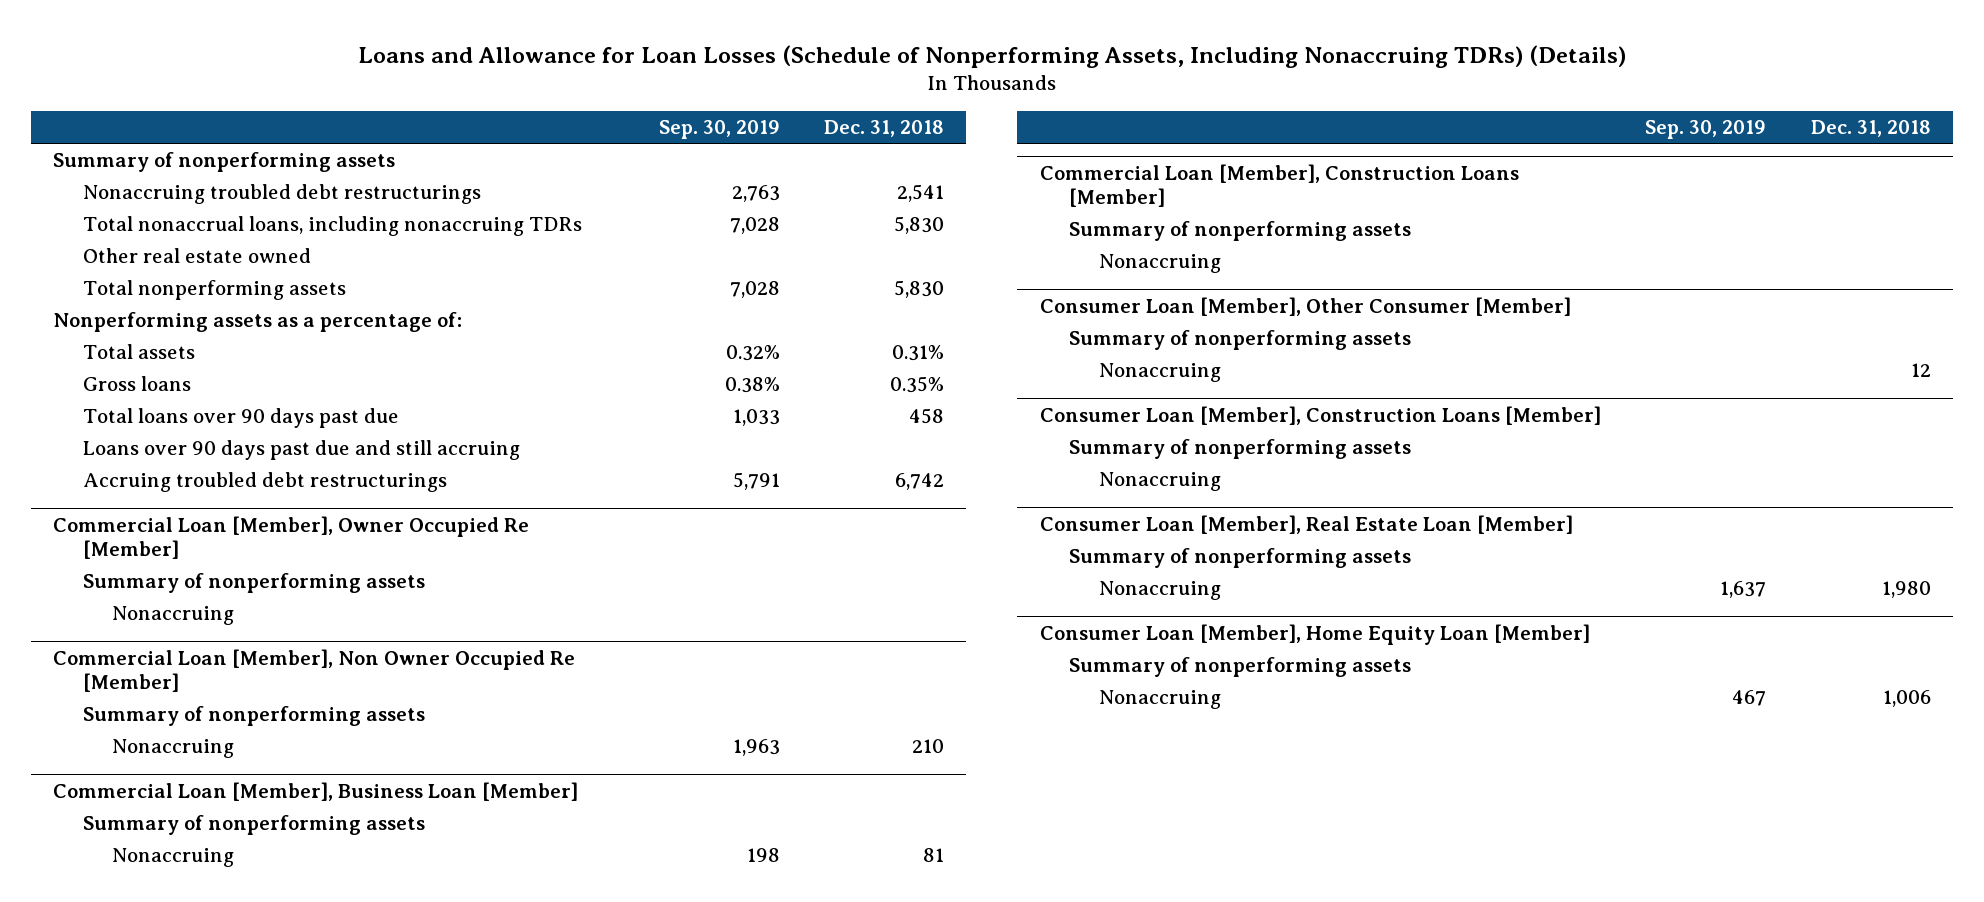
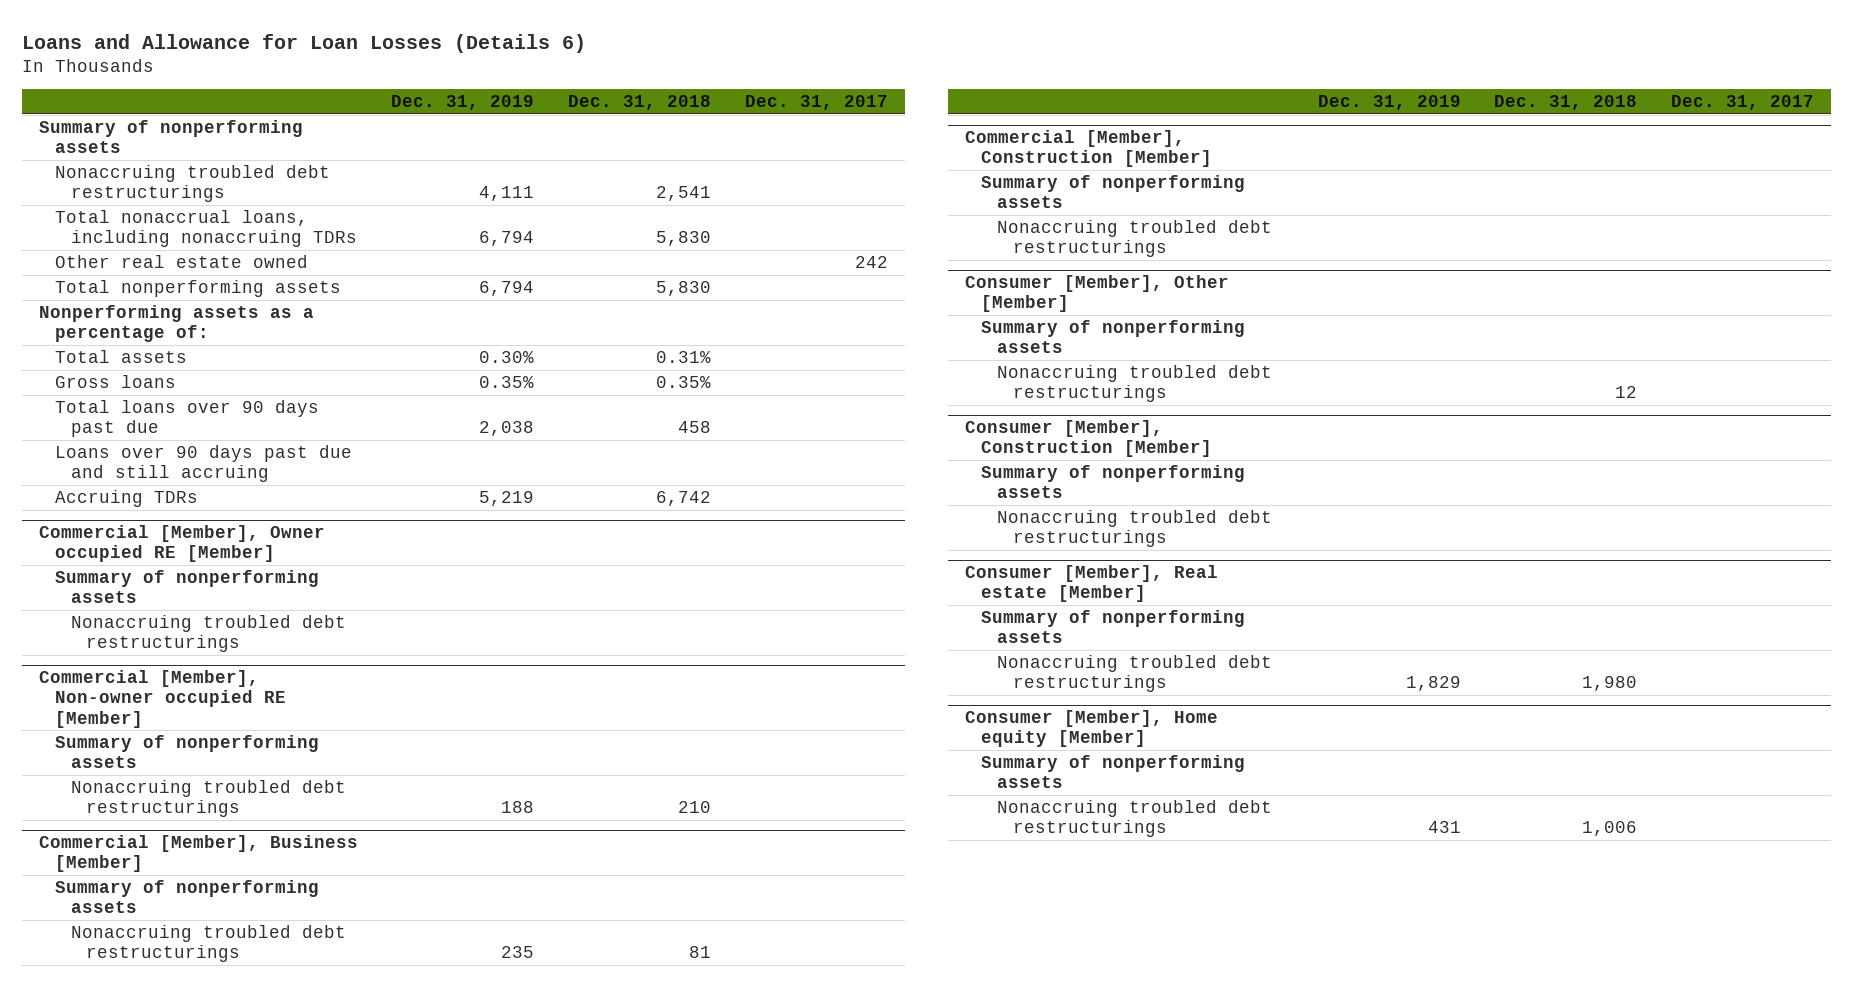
[357,44,1626,68] Loans and Allowance for Loan Losses (Schedule of Nonperforming Assets, Including Nonaccruing TDRs) (Details) -> [21,33,586,53] Loans and Allowance for Loan Losses (Details 6)
[658,119,780,139] Sep. 30, 2019 -> none
none -> [391,95,535,111] Dec. 31, 2019
none -> [744,95,888,111] Dec. 31, 2017
[82,472,447,493] Accruing troubled debt restructurings -> [54,490,198,508] Accruing TDRs
[53,515,530,560] Commercial Loan [Member], Owner Occupied Re [Member] -> [38,525,325,563] Commercial [Member], Owner occupied RE [Member]
[112,606,235,626] Nonaccruing -> none
none -> [70,615,346,653] Nonaccruing troubled debt restructurings
[53,648,576,693] Commercial Loan [Member], Non Owner Occupied Re [Member] -> [38,670,286,728] Commercial [Member], Non-owner occupied RE [Member]
[112,739,235,759] Nonaccruing -> none
none -> [70,780,346,818] Nonaccruing troubled debt restructurings
[53,781,579,801] Commercial Loan [Member], Business Loan [Member] -> [38,835,358,873] Commercial [Member], Business [Member]
[112,848,235,868] Nonaccruing -> none
none -> [70,925,346,963] Nonaccruing troubled debt restructurings
[1039,163,1519,208] Commercial Loan [Member], Construction Loans [Member] -> [964,130,1212,168] Commercial [Member], Construction [Member]
[1098,254,1221,274] Nonaccruing -> none
none -> [996,220,1272,258] Nonaccruing troubled debt restructurings
[1039,296,1571,316] Consumer Loan [Member], Other Consumer [Member] -> [964,275,1229,313] Consumer [Member], Other [Member]
[1098,363,1221,383] Nonaccruing -> none
none -> [996,365,1272,403] Nonaccruing troubled debt restructurings
[1039,405,1601,425] Consumer Loan [Member], Construction Loans [Member] -> [964,420,1212,458] Consumer [Member], Construction [Member]
[1098,472,1221,492] Nonaccruing -> none
none -> [996,510,1272,548] Nonaccruing troubled debt restructurings
[1039,514,1573,534] Consumer Loan [Member], Real Estate Loan [Member] -> [964,565,1218,603] Consumer [Member], Real estate [Member]
[1098,581,1221,601] Nonaccruing -> [996,655,1272,693] Nonaccruing troubled debt restructurings
[1039,623,1590,645] Consumer Loan [Member], Home Equity Loan [Member] -> [964,710,1218,748] Consumer [Member], Home equity [Member]
[1098,690,1221,710] Nonaccruing -> none
none -> [996,800,1272,838] Nonaccruing troubled debt restructurings

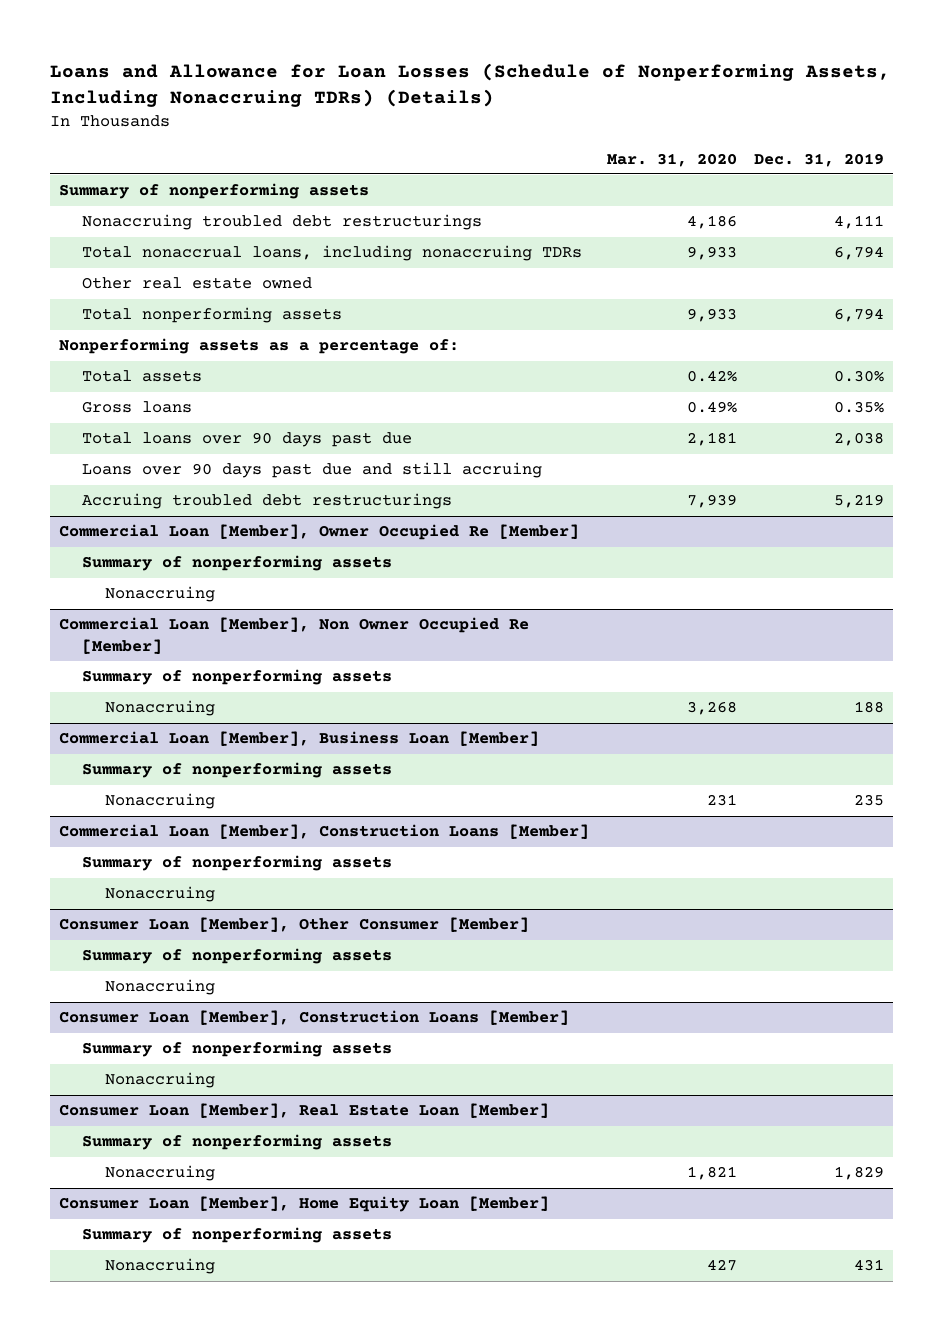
[21,33,586,53] Loans and Allowance for Loan Losses (Details 6) -> [50,62,891,108] Loans and Allowance for Loan Losses (Schedule of Nonperforming Assets, Including Nonaccruing TDRs) (Details)
[568,95,712,111] Dec. 31, 2018 -> none
[744,95,888,111] Dec. 31, 2017 -> none
none -> [606,152,737,167] Mar. 31, 2020
[54,490,198,508] Accruing TDRs -> [81,493,452,510] Accruing troubled debt restructurings
[38,525,325,563] Commercial [Member], Owner occupied RE [Member] -> [59,524,580,541] Commercial Loan [Member], Owner Occupied Re [Member]
[70,615,346,653] Nonaccruing troubled debt restructurings -> none
none -> [104,586,215,603] Nonaccruing
[38,670,286,728] Commercial [Member], Non-owner occupied RE [Member] -> [59,617,530,654] Commercial Loan [Member], Non Owner Occupied Re [Member]
[70,780,346,818] Nonaccruing troubled debt restructurings -> [104,700,215,717] Nonaccruing
[38,835,358,873] Commercial [Member], Business [Member] -> [59,731,540,747] Commercial Loan [Member], Business Loan [Member]
[70,925,346,963] Nonaccruing troubled debt restructurings -> [104,793,215,810] Nonaccruing
[964,130,1212,168] Commercial [Member], Construction [Member] -> [59,824,590,840] Commercial Loan [Member], Construction Loans [Member]
[996,220,1272,258] Nonaccruing troubled debt restructurings -> none
none -> [104,886,215,903] Nonaccruing
[964,275,1229,313] Consumer [Member], Other [Member] -> [59,917,530,933] Consumer Loan [Member], Other Consumer [Member]
[996,365,1272,403] Nonaccruing troubled debt restructurings -> none
none -> [104,979,215,996] Nonaccruing
[964,420,1212,458] Consumer [Member], Construction [Member] -> [59,1010,570,1026] Consumer Loan [Member], Construction Loans [Member]
[996,510,1272,548] Nonaccruing troubled debt restructurings -> none
none -> [104,1072,215,1089] Nonaccruing
[964,565,1218,603] Consumer [Member], Real estate [Member] -> [59,1103,550,1119] Consumer Loan [Member], Real Estate Loan [Member]
[996,655,1272,693] Nonaccruing troubled debt restructurings -> [104,1165,215,1182] Nonaccruing
[964,710,1218,748] Consumer [Member], Home equity [Member] -> [59,1196,550,1213] Consumer Loan [Member], Home Equity Loan [Member]
[996,800,1272,838] Nonaccruing troubled debt restructurings -> [104,1258,215,1275] Nonaccruing

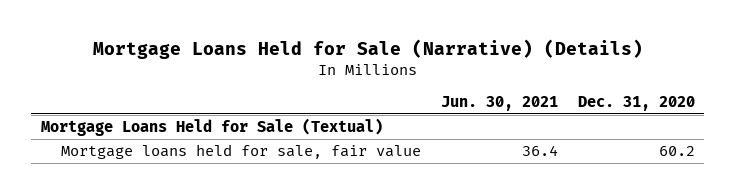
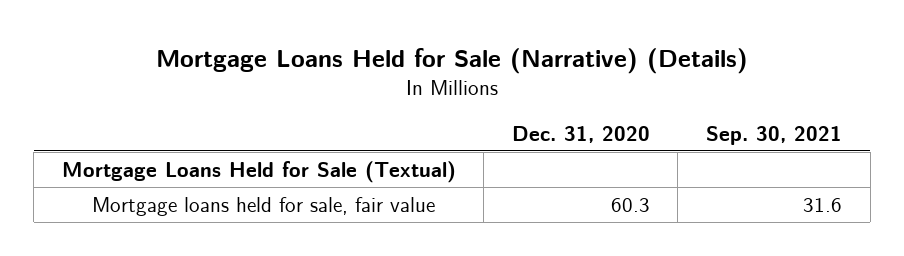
[440,96,558,112] Jun. 30, 2021 -> none
none -> [705,125,842,145] Sep. 30, 2021
[658,146,695,157] 60.2 -> [610,197,650,212] 60.3

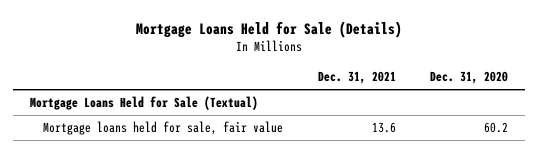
[155,47,748,74] Mortgage Loans Held for Sale (Narrative) (Details) -> [136,20,403,38] Mortgage Loans Held for Sale (Details)
[705,125,842,145] Sep. 30, 2021 -> none
none -> [317,71,396,85] Dec. 31, 2021
[610,197,650,212] 60.3 -> [484,121,509,133] 60.2

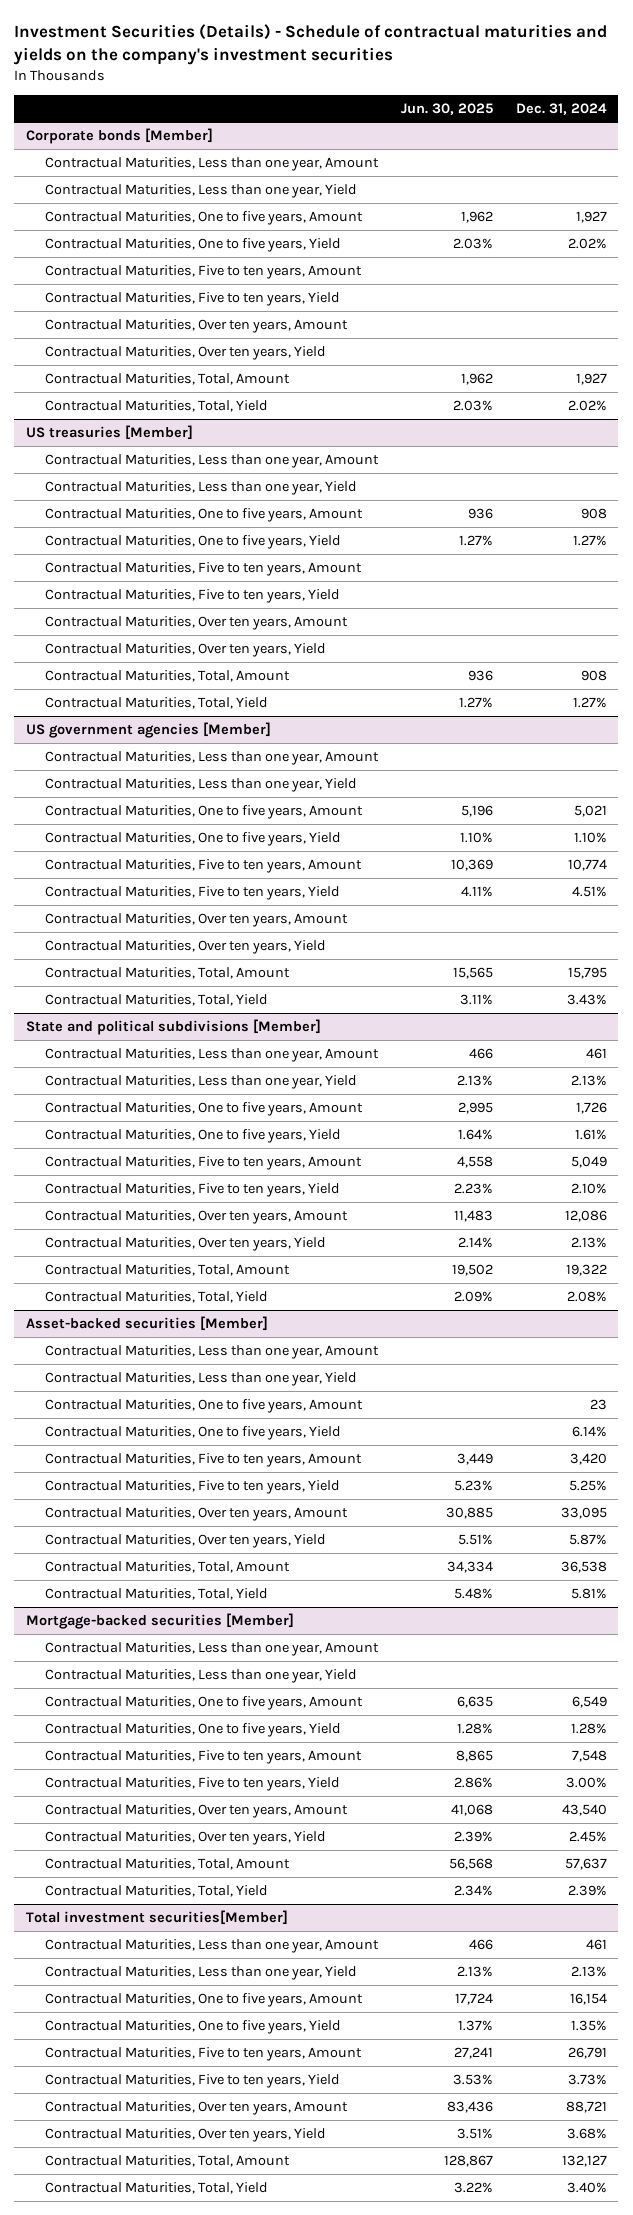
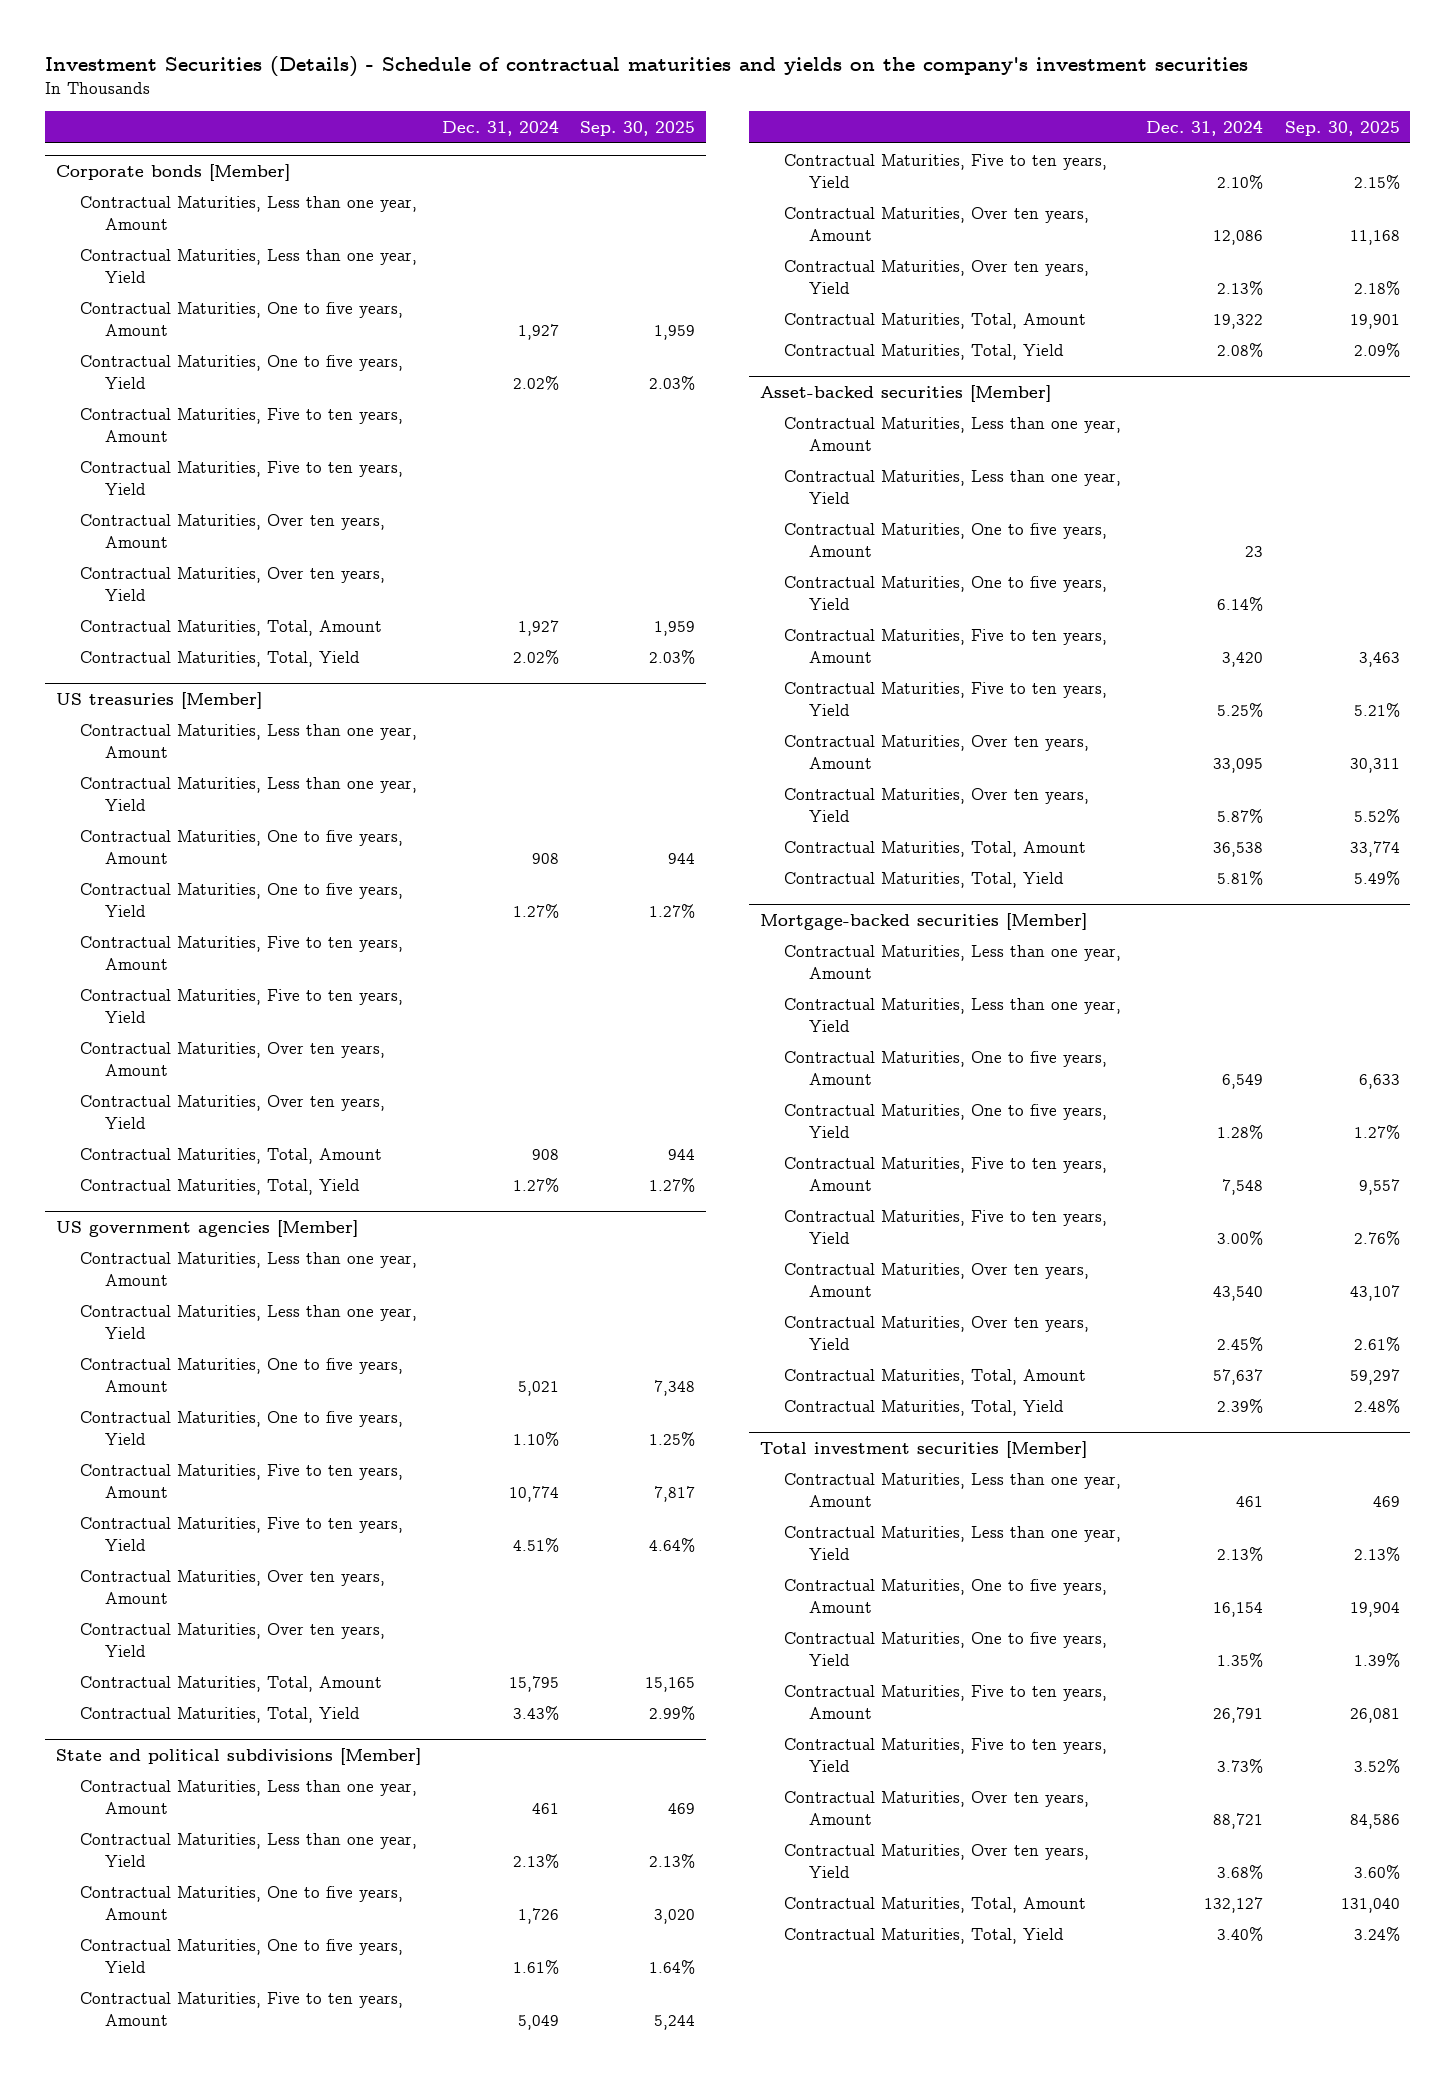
[401,102,494,115] Jun. 30, 2025 -> none
none -> [580,120,696,136] Sep. 30, 2025
[25,1910,288,1926] Total investment securities[Member] -> [759,1440,1087,1458] Total investment securities [Member]

